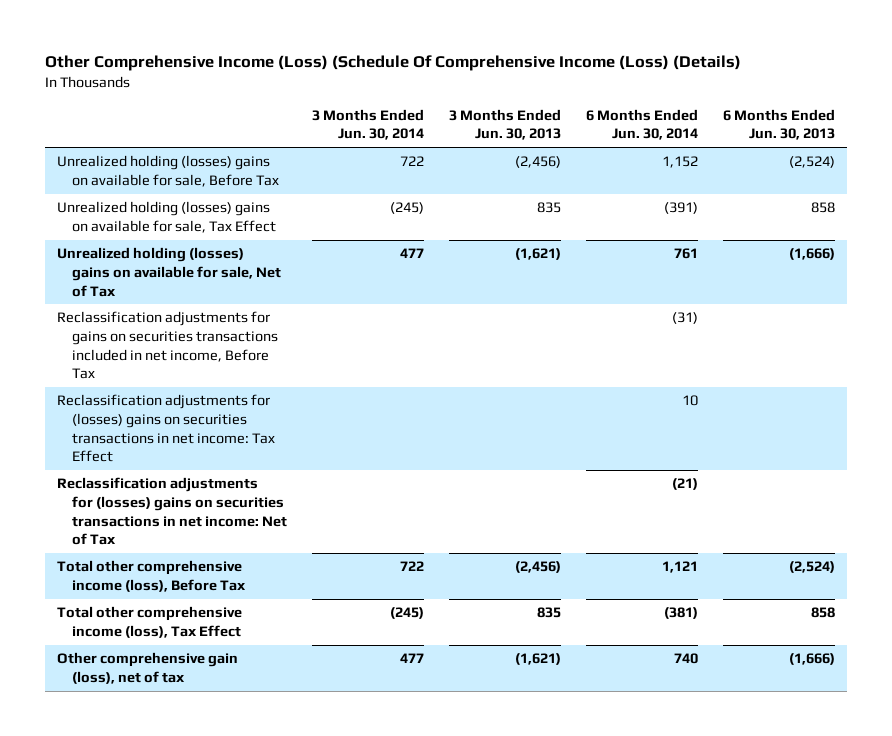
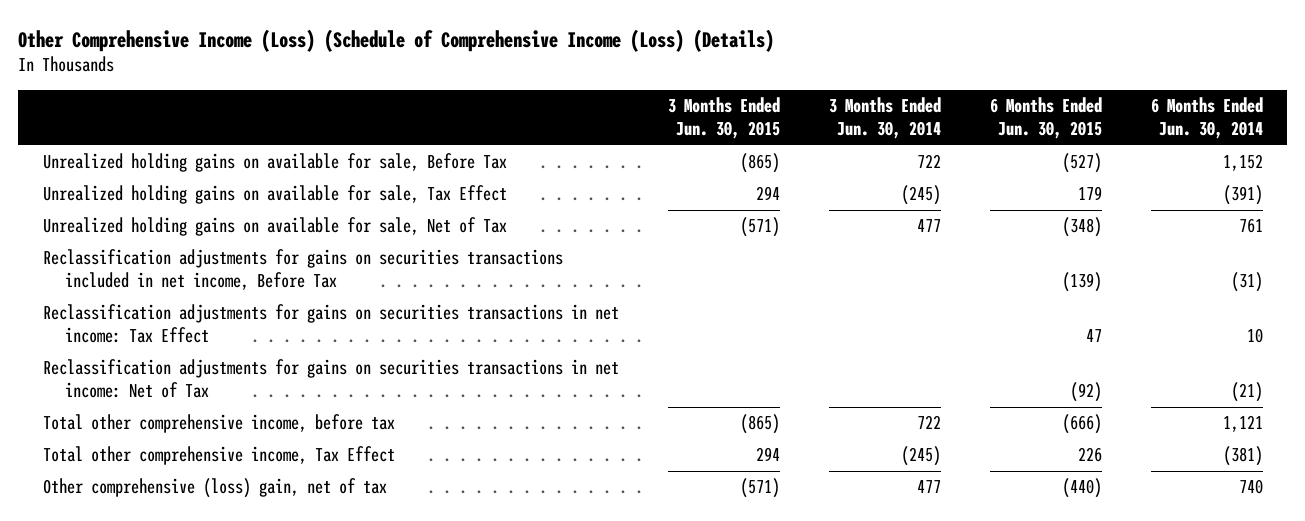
[45,55,742,72] Other Comprehensive Income (Loss) (Schedule Of Comprehensive Income (Loss) (Details) -> [18,28,775,52] Other Comprehensive Income (Loss) (Schedule of Comprehensive Income (Loss) (Details)
[448,108,561,141] 3 Months Ended Jun. 30, 2013 -> none
[722,108,835,141] 6 Months Ended Jun. 30, 2013 -> none
none -> [667,97,780,140] 3 Months Ended Jun. 30, 2015
none -> [989,97,1102,140] 6 Months Ended Jun. 30, 2015
[57,155,279,187] Unrealized holding (losses) gains on available for sale, Before Tax -> [42,153,507,173] Unrealized holding gains on available for sale, Before Tax
[57,201,276,233] Unrealized holding (losses) gains on available for sale, Tax Effect -> [42,185,507,205] Unrealized holding gains on available for sale, Tax Effect
[57,247,281,297] Unrealized holding (losses) gains on available for sale, Net of Tax -> [42,217,507,237] Unrealized holding gains on available for sale, Net of Tax
[57,394,275,463] Reclassification adjustments for (losses) gains on securities transactions in net income: Tax Effect -> [42,304,619,344] Reclassification adjustments for gains on securities transactions in net income: Tax Effect
[57,477,287,546] Reclassification adjustments for (losses) gains on securities transactions in net income: Net of Tax -> [42,359,619,399] Reclassification adjustments for gains on securities transactions in net income: Net of Tax
[57,560,246,592] Total other comprehensive income (loss), Before Tax -> [42,414,395,434] Total other comprehensive income, before tax
[57,606,243,638] Total other comprehensive income (loss), Tax Effect -> [42,446,395,466] Total other comprehensive income, Tax Effect
[57,652,239,684] Other comprehensive gain (loss), net of tax -> [42,478,387,499] Other comprehensive (loss) gain, net of tax

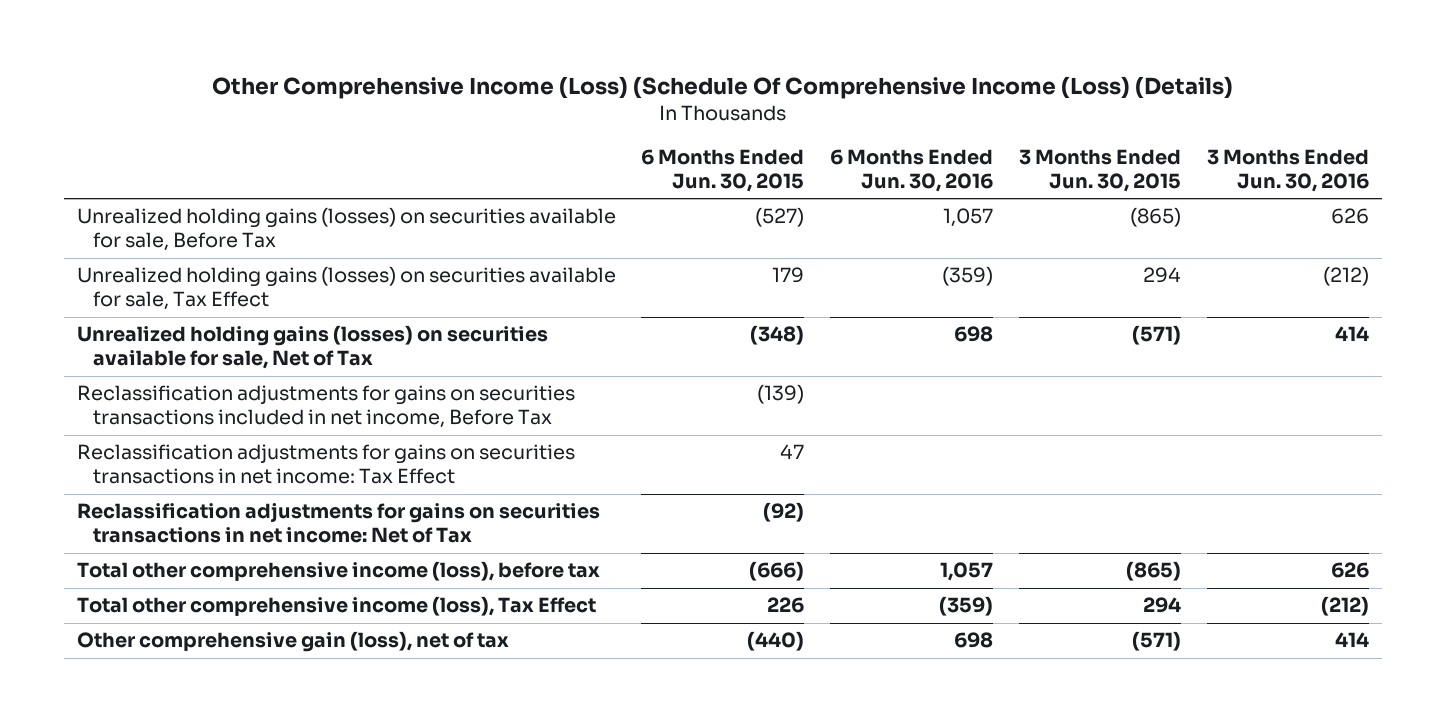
[18,28,775,52] Other Comprehensive Income (Loss) (Schedule of Comprehensive Income (Loss) (Details) -> [211,75,1233,99] Other Comprehensive Income (Loss) (Schedule Of Comprehensive Income (Loss) (Details)
[828,97,941,140] 3 Months Ended Jun. 30, 2014 -> none
[1150,97,1263,140] 6 Months Ended Jun. 30, 2014 -> none
none -> [830,148,994,192] 6 Months Ended Jun. 30, 2016
none -> [1206,148,1369,192] 3 Months Ended Jun. 30, 2016
[42,153,507,173] Unrealized holding gains on available for sale, Before Tax -> [76,207,616,252] Unrealized holding gains (losses) on securities available for sale, Before Tax
[42,185,507,205] Unrealized holding gains on available for sale, Tax Effect -> [76,266,616,311] Unrealized holding gains (losses) on securities available for sale, Tax Effect
[42,217,507,237] Unrealized holding gains on available for sale, Net of Tax -> [76,325,548,370] Unrealized holding gains (losses) on securities available for sale, Net of Tax
[42,414,395,434] Total other comprehensive income, before tax -> [76,561,600,582] Total other comprehensive income (loss), before tax
[42,446,395,466] Total other comprehensive income, Tax Effect -> [76,596,596,617] Total other comprehensive income (loss), Tax Effect
[42,478,387,499] Other comprehensive (loss) gain, net of tax -> [76,631,509,653] Other comprehensive gain (loss), net of tax

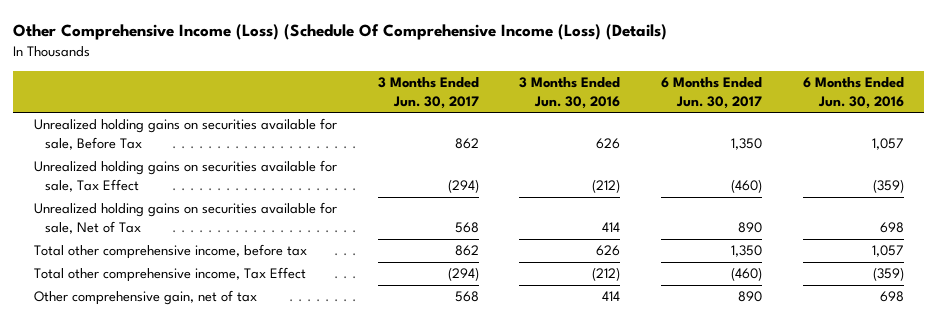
[641,148,805,192] 6 Months Ended Jun. 30, 2015 -> none
[1018,148,1181,192] 3 Months Ended Jun. 30, 2015 -> none
none -> [377,76,479,109] 3 Months Ended Jun. 30, 2017
none -> [660,76,762,109] 6 Months Ended Jun. 30, 2017
[76,385,575,429] Reclassification adjustments for gains on securities transactions included in net income, Before Tax -> none
[76,444,575,485] Reclassification adjustments for gains on securities transactions in net income: Tax Effect -> none
[76,502,600,544] Reclassification adjustments for gains on securities transactions in net income: Net of Tax -> none
[76,207,616,252] Unrealized holding gains (losses) on securities available for sale, Before Tax -> [33,118,337,151] Unrealized holding gains on securities available for sale, Before Tax
[76,266,616,311] Unrealized holding gains (losses) on securities available for sale, Tax Effect -> [33,160,337,193] Unrealized holding gains on securities available for sale, Tax Effect
[76,325,548,370] Unrealized holding gains (losses) on securities available for sale, Net of Tax -> [33,202,337,235] Unrealized holding gains on securities available for sale, Net of Tax
[76,561,600,582] Total other comprehensive income (loss), before tax -> [33,244,307,260] Total other comprehensive income, before tax
[76,596,596,617] Total other comprehensive income (loss), Tax Effect -> [33,267,306,283] Total other comprehensive income, Tax Effect
[76,631,509,653] Other comprehensive gain (loss), net of tax -> [33,290,257,306] Other comprehensive gain, net of tax

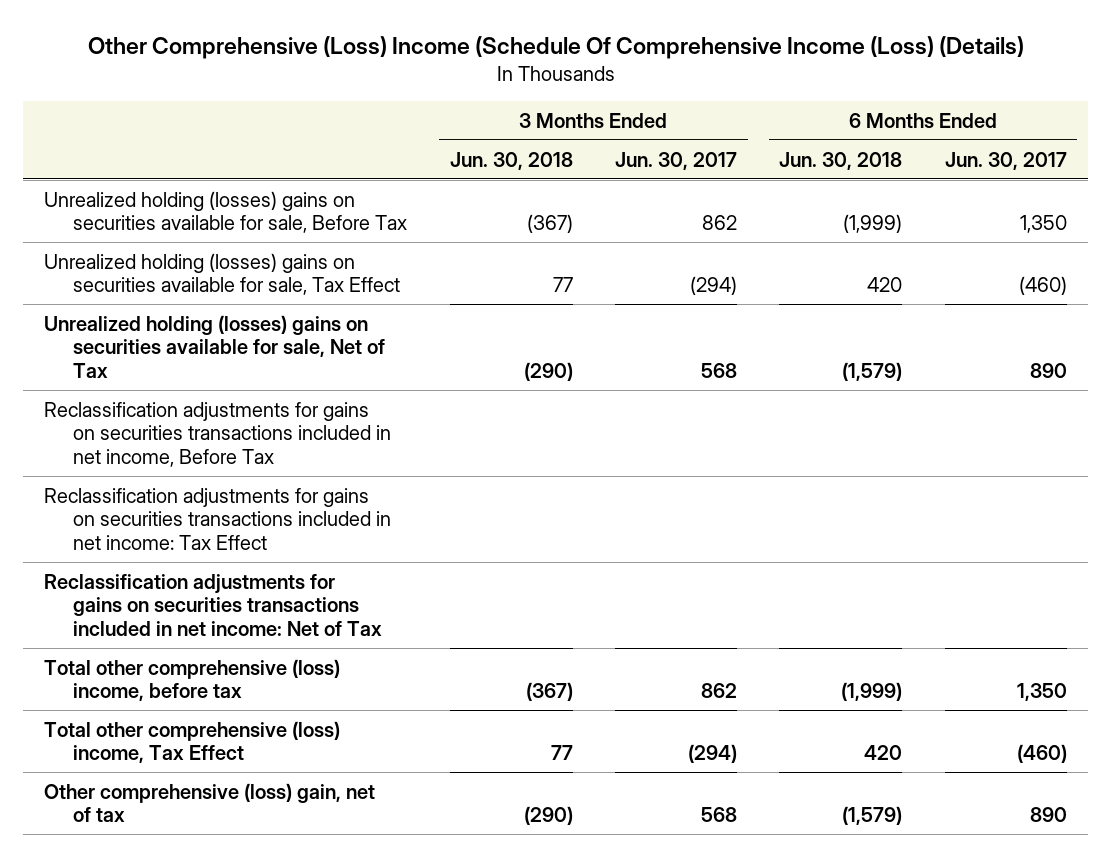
[13,24,668,41] Other Comprehensive Income (Loss) (Schedule Of Comprehensive Income (Loss) (Details) -> [87,36,1024,60] Other Comprehensive (Loss) Income (Schedule Of Comprehensive Income (Loss) (Details)
[519,76,621,109] 3 Months Ended Jun. 30, 2016 -> none
[802,76,904,109] 6 Months Ended Jun. 30, 2016 -> none
none -> [449,151,573,170] Jun. 30, 2018
none -> [779,151,903,170] Jun. 30, 2018
[33,118,337,151] Unrealized holding gains on securities available for sale, Before Tax -> [44,190,408,234] Unrealized holding (losses) gains on securities available for sale, Before Tax
[33,160,337,193] Unrealized holding gains on securities available for sale, Tax Effect -> [44,252,401,296] Unrealized holding (losses) gains on securities available for sale, Tax Effect
[33,202,337,235] Unrealized holding gains on securities available for sale, Net of Tax -> [44,314,386,378] Unrealized holding (losses) gains on securities available for sale, Net of Tax
none -> [44,401,392,467] Reclassification adjustments for gains on securities transactions included in net income, Before Tax
none -> [44,487,392,550] Reclassification adjustments for gains on securities transactions included in net income: Tax Effect
none -> [44,573,383,636] Reclassification adjustments for gains on securities transactions included in net income: Net of Tax
[33,244,307,260] Total other comprehensive income, before tax -> [44,658,341,702] Total other comprehensive (loss) income, before tax
[33,267,306,283] Total other comprehensive income, Tax Effect -> [44,720,341,764] Total other comprehensive (loss) income, Tax Effect
[33,290,257,306] Other comprehensive gain, net of tax -> [44,782,376,823] Other comprehensive (loss) gain, net of tax

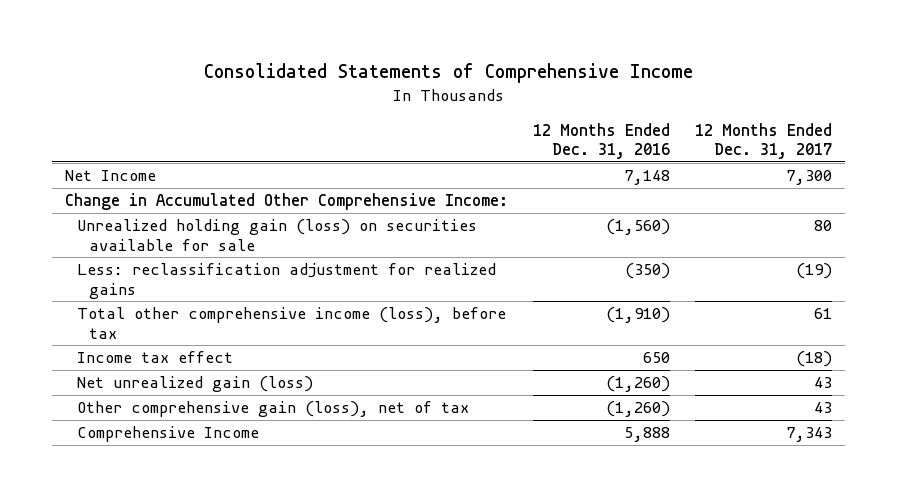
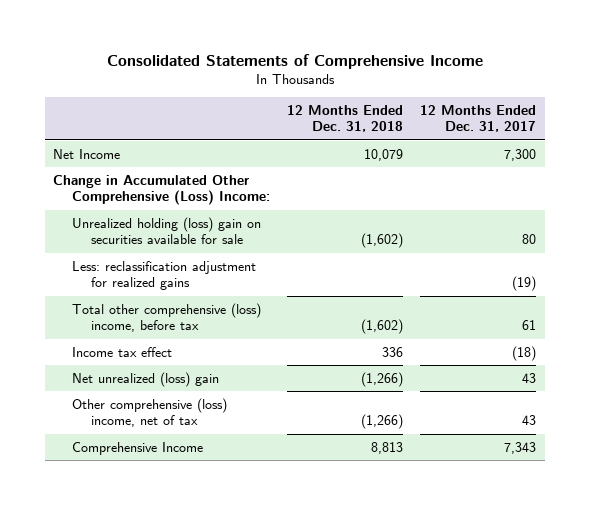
[533,122,671,160] 12 Months Ended Dec. 31, 2016 -> none
none -> [287,105,404,133] 12 Months Ended Dec. 31, 2018
[64,193,508,211] Change in Accumulated Other Comprehensive Income: -> [53,174,270,206] Change in Accumulated Other Comprehensive (Loss) Income:
[76,219,477,251] Unrealized holding gain (loss) on securities available for sale -> [71,216,261,245] Unrealized holding (loss) gain on securities available for sale
[76,307,506,339] Total other comprehensive income (loss), before tax -> [71,302,261,333] Total other comprehensive (loss) income, before tax
[76,376,313,393] Net unrealized gain (loss) -> [71,371,219,387] Net unrealized (loss) gain
[76,401,469,418] Other comprehensive gain (loss), net of tax -> [71,397,227,428] Other comprehensive (loss) income, net of tax

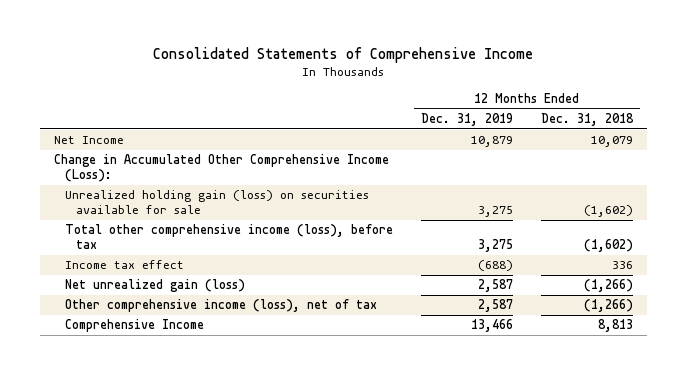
[420,105,537,133] 12 Months Ended Dec. 31, 2017 -> none
none -> [420,113,513,127] Dec. 31, 2019
[71,260,256,291] Less: reclassification adjustment for realized gains -> none
[53,174,270,206] Change in Accumulated Other Comprehensive (Loss) Income: -> [53,154,389,183] Change in Accumulated Other Comprehensive Income (Loss):
[71,216,261,245] Unrealized holding (loss) gain on securities available for sale -> [64,190,369,215] Unrealized holding gain (loss) on securities available for sale
[71,302,261,333] Total other comprehensive (loss) income, before tax -> [64,224,393,250] Total other comprehensive income (loss), before tax
[71,371,219,387] Net unrealized (loss) gain -> [64,279,245,293] Net unrealized gain (loss)
[71,397,227,428] Other comprehensive (loss) income, net of tax -> [64,299,377,313] Other comprehensive income (loss), net of tax

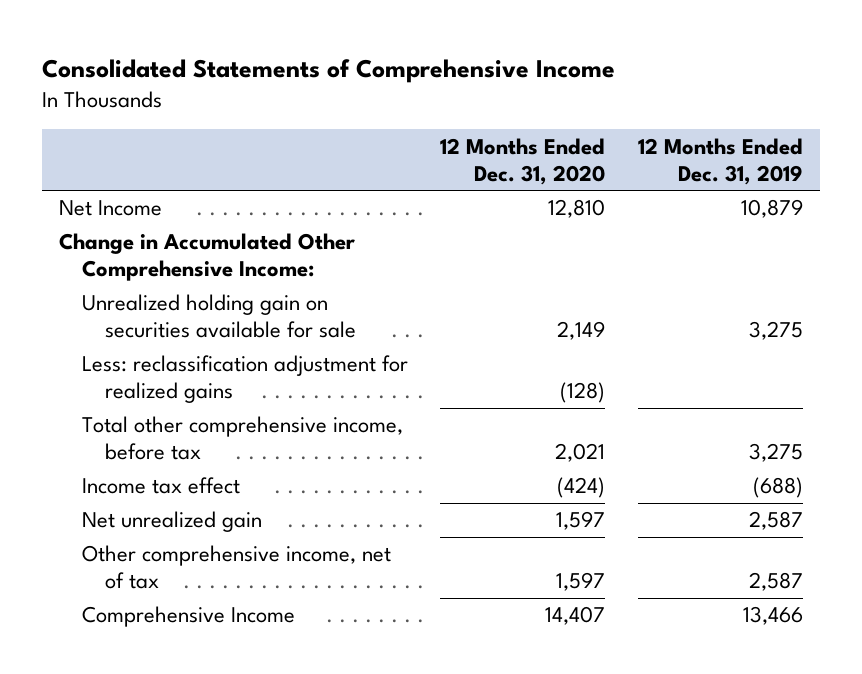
[540,113,634,127] Dec. 31, 2018 -> none
none -> [440,137,606,185] 12 Months Ended Dec. 31, 2020
[53,154,389,183] Change in Accumulated Other Comprehensive Income (Loss): -> [58,233,355,282] Change in Accumulated Other Comprehensive Income:
[64,190,369,215] Unrealized holding gain (loss) on securities available for sale -> [81,294,357,339] Unrealized holding gain on securities available for sale
none -> [81,355,408,404] Less: reclassification adjustment for realized gains
[64,224,393,250] Total other comprehensive income (loss), before tax -> [81,416,403,461] Total other comprehensive income, before tax
[64,279,245,293] Net unrealized gain (loss) -> [81,511,262,533] Net unrealized gain
[64,299,377,313] Other comprehensive income (loss), net of tax -> [81,545,391,590] Other comprehensive income, net of tax

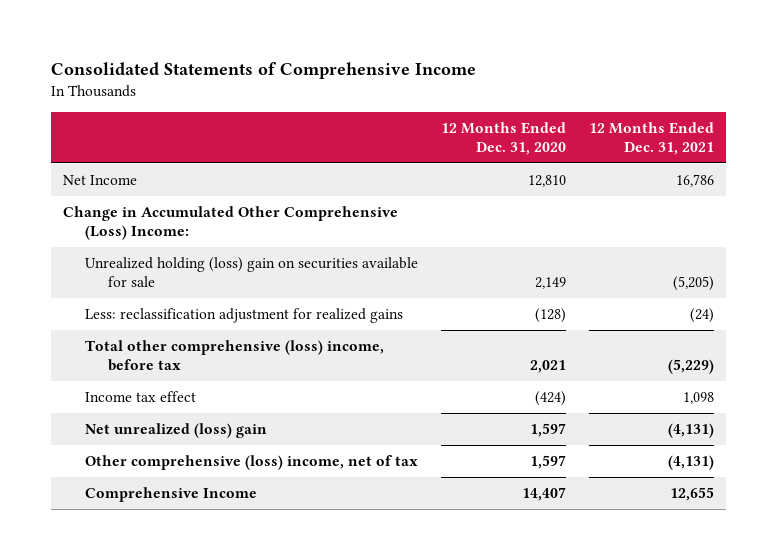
[638,137,804,185] 12 Months Ended Dec. 31, 2019 -> none
none -> [589,121,715,156] 12 Months Ended Dec. 31, 2021
[58,233,355,282] Change in Accumulated Other Comprehensive Income: -> [62,205,398,241] Change in Accumulated Other Comprehensive (Loss) Income:
[81,294,357,339] Unrealized holding gain on securities available for sale -> [85,256,419,288] Unrealized holding (loss) gain on securities available for sale
[81,416,403,461] Total other comprehensive income, before tax -> [85,339,385,372] Total other comprehensive (loss) income, before tax
[81,511,262,533] Net unrealized gain -> [85,422,268,438] Net unrealized (loss) gain
[81,545,391,590] Other comprehensive income, net of tax -> [85,454,419,470] Other comprehensive (loss) income, net of tax

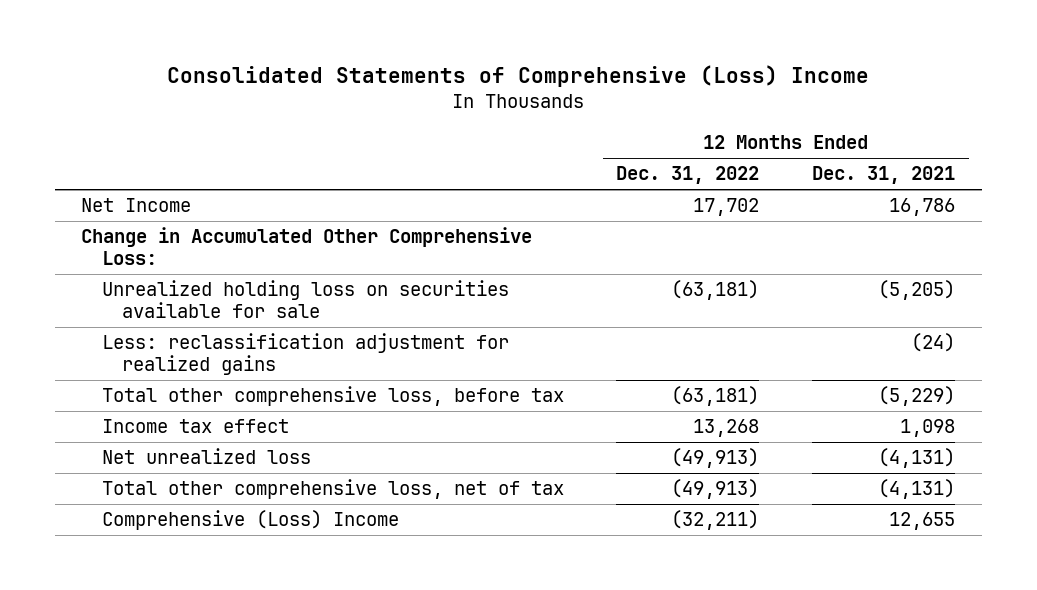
[51,62,477,80] Consolidated Statements of Comprehensive Income -> [167,65,870,88] Consolidated Statements of Comprehensive (Loss) Income
[441,121,567,156] 12 Months Ended Dec. 31, 2020 -> none
none -> [616,166,760,185] Dec. 31, 2022
[62,205,398,241] Change in Accumulated Other Comprehensive (Loss) Income: -> [81,227,533,266] Change in Accumulated Other Comprehensive Loss:
[85,256,419,288] Unrealized holding (loss) gain on securities available for sale -> [101,280,509,319] Unrealized holding loss on securities available for sale
[85,339,385,372] Total other comprehensive (loss) income, before tax -> [101,386,564,407] Total other comprehensive loss, before tax
[85,422,268,438] Net unrealized (loss) gain -> [101,448,311,465] Net unrealized loss
[85,454,419,470] Other comprehensive (loss) income, net of tax -> [101,479,564,500] Total other comprehensive loss, net of tax
[85,486,258,502] Comprehensive Income -> [101,510,399,531] Comprehensive (Loss) Income

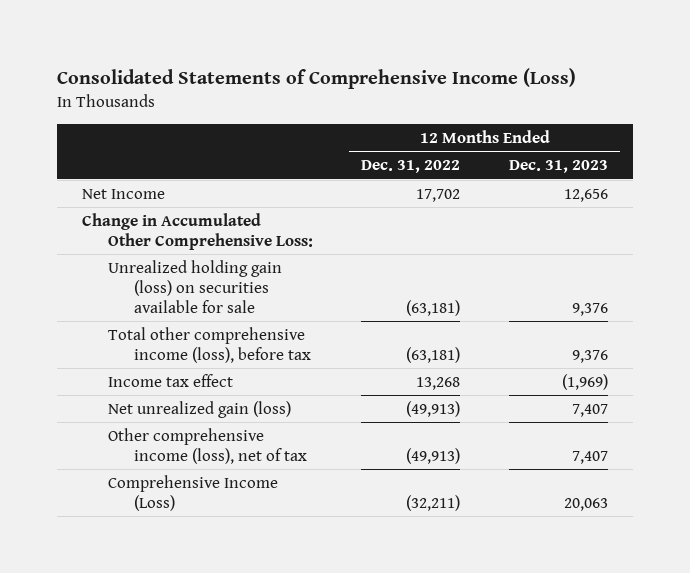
[167,65,870,88] Consolidated Statements of Comprehensive (Loss) Income -> [57,68,577,90] Consolidated Statements of Comprehensive Income (Loss)
[812,166,956,185] Dec. 31, 2021 -> none
none -> [509,160,609,174] Dec. 31, 2023
[101,333,509,376] Less: reclassification adjustment for realized gains -> none
[101,280,509,319] Unrealized holding loss on securities available for sale -> [107,259,282,314] Unrealized holding gain (loss) on securities available for sale
[101,386,564,407] Total other comprehensive loss, before tax -> [107,326,311,363] Total other comprehensive income (loss), before tax
[101,448,311,465] Net unrealized loss -> [107,400,291,418] Net unrealized gain (loss)
[101,479,564,500] Total other comprehensive loss, net of tax -> [107,427,307,464] Other comprehensive income (loss), net of tax
[101,510,399,531] Comprehensive (Loss) Income -> [107,474,278,511] Comprehensive Income (Loss)

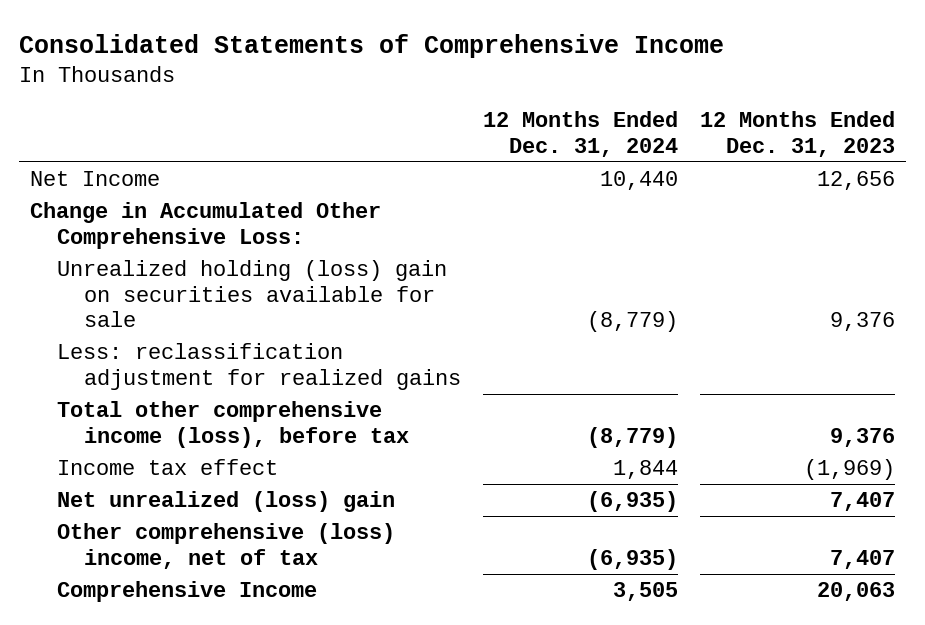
[57,68,577,90] Consolidated Statements of Comprehensive Income (Loss) -> [19,33,725,58] Consolidated Statements of Comprehensive Income
[361,160,461,174] Dec. 31, 2022 -> none
none -> [482,111,678,157] 12 Months Ended Dec. 31, 2024
[107,259,282,314] Unrealized holding gain (loss) on securities available for sale -> [57,260,448,328] Unrealized holding (loss) gain on securities available for sale
none -> [57,343,461,390] Less: reclassification adjustment for realized gains
[107,400,291,418] Net unrealized gain (loss) -> [57,491,396,513] Net unrealized (loss) gain
[107,427,307,464] Other comprehensive income (loss), net of tax -> [57,523,396,569] Other comprehensive (loss) income, net of tax
[107,474,278,511] Comprehensive Income (Loss) -> [57,581,318,603] Comprehensive Income

